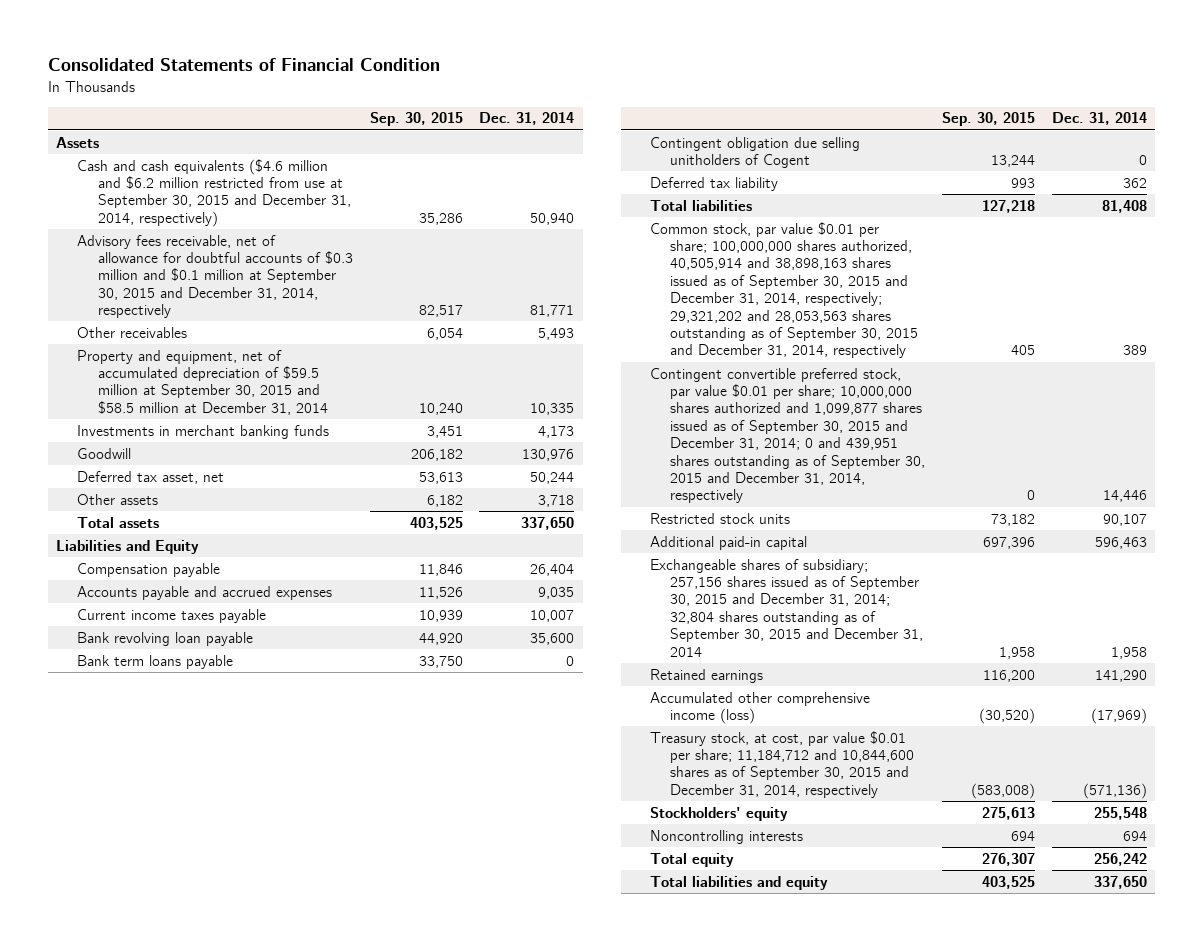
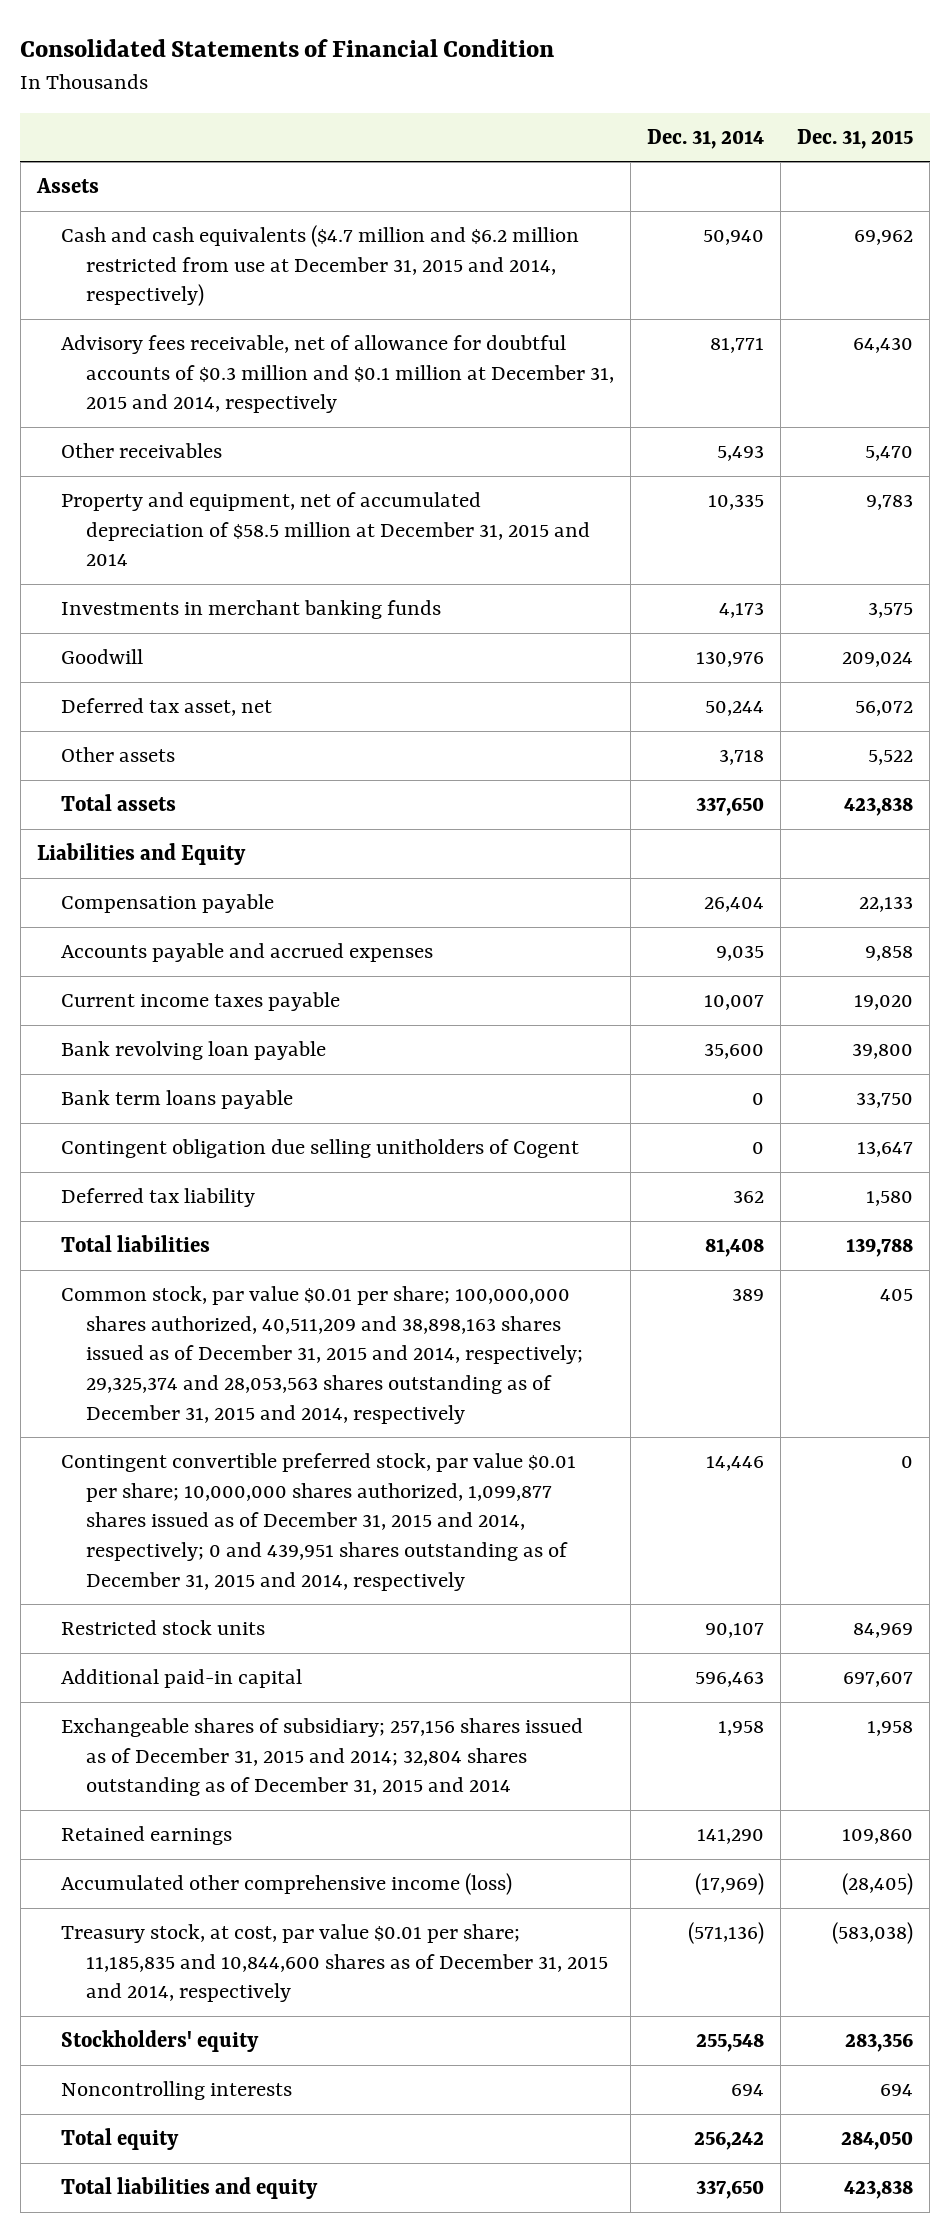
[369,112,463,127] Sep. 30, 2015 -> none
none -> [797,128,914,149] Dec. 31, 2015
[77,158,351,227] Cash and cash equivalents ($4.6 million and $6.2 million restricted from use at September 30, 2015 and December 31, 2014, respectively) -> [61,225,580,307] Cash and cash equivalents ($4.7 million and $6.2 million restricted from use at December 31, 2015 and 2014, respectively)
[77,234,353,319] Advisory fees receivable, net of allowance for doubtful accounts of $0.3 million and $0.1 million at September 30, 2015 and December 31, 2014, respectively -> [61,335,614,414] Advisory fees receivable, net of allowance for doubtful accounts of $0.3 million and $0.1 million at December 31, 2015 and 2014, respectively
[77,349,328,415] Property and equipment, net of accumulated depreciation of $59.5 million at September 30, 2015 and $58.5 million at December 31, 2014 -> [61,492,590,567] Property and equipment, net of accumulated depreciation of $58.5 million at December 31, 2015 and 2014
[649,221,919,359] Common stock, par value $0.01 per share; 100,000,000 shares authorized, 40,505,914 and 38,898,163 shares issued as of September 30, 2015 and December 31, 2014, respectively; 29,321,202 and 28,053,563 shares outstanding as of September 30, 2015 and December 31, 2014, respectively -> [61,1286,583,1424] Common stock, par value $0.01 per share; 100,000,000 shares authorized, 40,511,209 and 38,898,163 shares issued as of December 31, 2015 and 2014, respectively; 29,325,374 and 28,053,563 shares outstanding as of December 31, 2015 and 2014, respectively
[649,367,926,504] Contingent convertible preferred stock, par value $0.01 per share; 10,000,000 shares authorized and 1,099,877 shares issued as of September 30, 2015 and December 31, 2014; 0 and 439,951 shares outstanding as of September 30, 2015 and December 31, 2014, respectively -> [61,1453,577,1591] Contingent convertible preferred stock, par value $0.01 per share; 10,000,000 shares authorized, 1,099,877 shares issued as of December 31, 2015 and 2014, respectively; 0 and 439,951 shares outstanding as of December 31, 2015 and 2014, respectively
[649,558,924,657] Exchangeable shares of subsidiary; 257,156 shares issued as of September 30, 2015 and December 31, 2014; 32,804 shares outstanding as of September 30, 2015 and December 31, 2014 -> [61,1718,584,1797] Exchangeable shares of subsidiary; 257,156 shares issued as of December 31, 2015 and 2014; 32,804 shares outstanding as of December 31, 2015 and 2014
[649,730,915,798] Treasury stock, at cost, par value $0.01 per share; 11,184,712 and 10,844,600 shares as of September 30, 2015 and December 31, 2014, respectively -> [61,1924,608,2003] Treasury stock, at cost, par value $0.01 per share; 11,185,835 and 10,844,600 shares as of December 31, 2015 and 2014, respectively

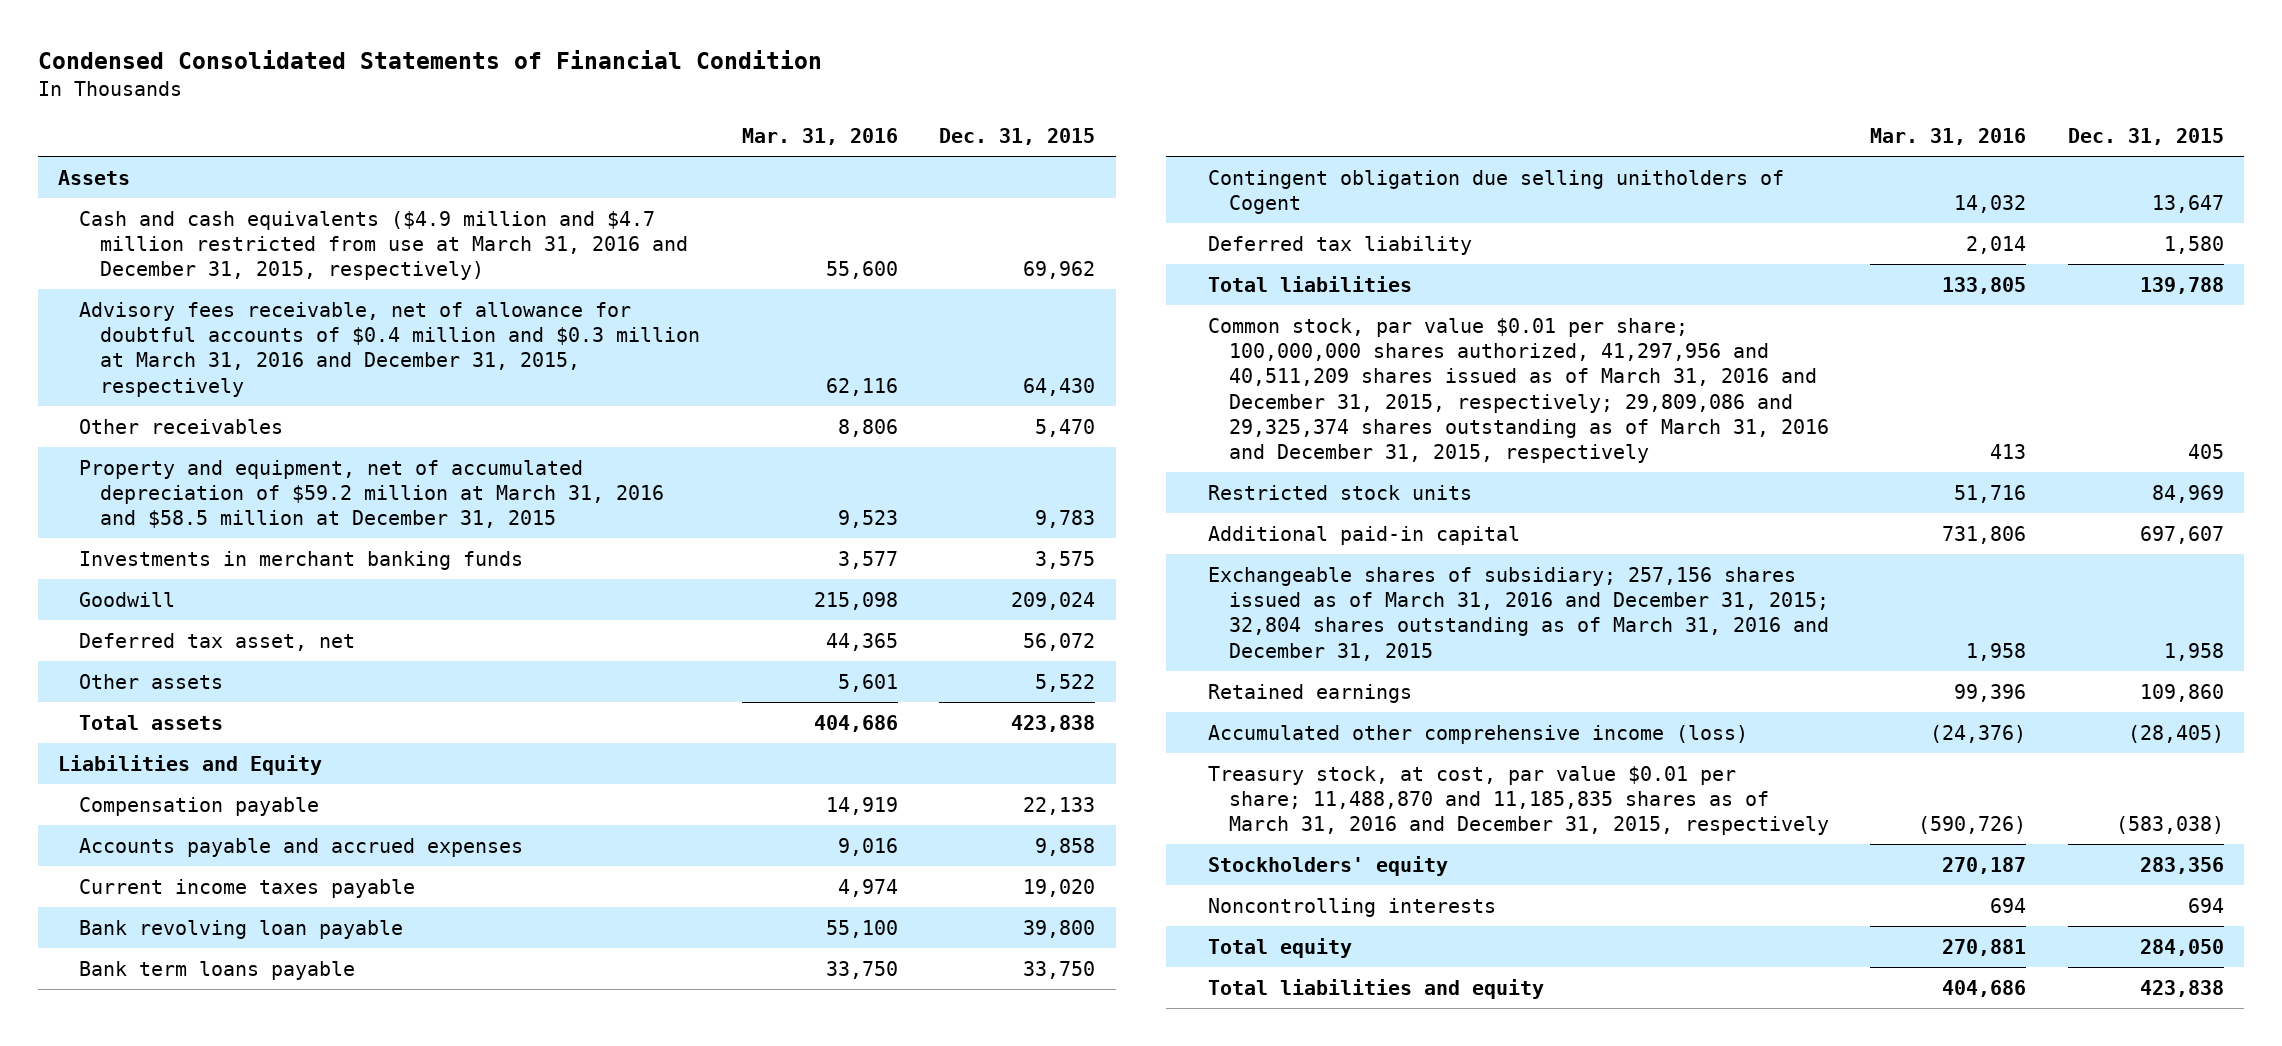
[20,38,555,57] Consolidated Statements of Financial Condition -> [37,49,822,69] Condensed Consolidated Statements of Financial Condition
[646,128,764,149] Dec. 31, 2014 -> none
none -> [741,128,898,146] Mar. 31, 2016
[61,225,580,307] Cash and cash equivalents ($4.7 million and $6.2 million restricted from use at December 31, 2015 and 2014, respectively) -> [79,210,689,281] Cash and cash equivalents ($4.9 million and $4.7 million restricted from use at March 31, 2016 and December 31, 2015, respectively)
[61,335,614,414] Advisory fees receivable, net of allowance for doubtful accounts of $0.3 million and $0.1 million at December 31, 2015 and 2014, respectively -> [79,301,701,397] Advisory fees receivable, net of allowance for doubtful accounts of $0.4 million and $0.3 million at March 31, 2016 and December 31, 2015, respectively
[61,492,590,567] Property and equipment, net of accumulated depreciation of $58.5 million at December 31, 2015 and 2014 -> [79,459,665,529] Property and equipment, net of accumulated depreciation of $59.2 million at March 31, 2016 and $58.5 million at December 31, 2015
[61,1453,577,1591] Contingent convertible preferred stock, par value $0.01 per share; 10,000,000 shares authorized, 1,099,877 shares issued as of December 31, 2015 and 2014, respectively; 0 and 439,951 shares outstanding as of December 31, 2015 and 2014, respectively -> none
[61,1286,583,1424] Common stock, par value $0.01 per share; 100,000,000 shares authorized, 40,511,209 and 38,898,163 shares issued as of December 31, 2015 and 2014, respectively; 29,325,374 and 28,053,563 shares outstanding as of December 31, 2015 and 2014, respectively -> [1207,317,1829,464] Common stock, par value $0.01 per share; 100,000,000 shares authorized, 41,297,956 and 40,511,209 shares issued as of March 31, 2016 and December 31, 2015, respectively; 29,809,086 and 29,325,374 shares outstanding as of March 31, 2016 and December 31, 2015, respectively
[61,1718,584,1797] Exchangeable shares of subsidiary; 257,156 shares issued as of December 31, 2015 and 2014; 32,804 shares outstanding as of December 31, 2015 and 2014 -> [1207,566,1829,661] Exchangeable shares of subsidiary; 257,156 shares issued as of March 31, 2016 and December 31, 2015; 32,804 shares outstanding as of March 31, 2016 and December 31, 2015
[61,1924,608,2003] Treasury stock, at cost, par value $0.01 per share; 11,185,835 and 10,844,600 shares as of December 31, 2015 and 2014, respectively -> [1207,765,1829,836] Treasury stock, at cost, par value $0.01 per share; 11,488,870 and 11,185,835 shares as of March 31, 2016 and December 31, 2015, respectively

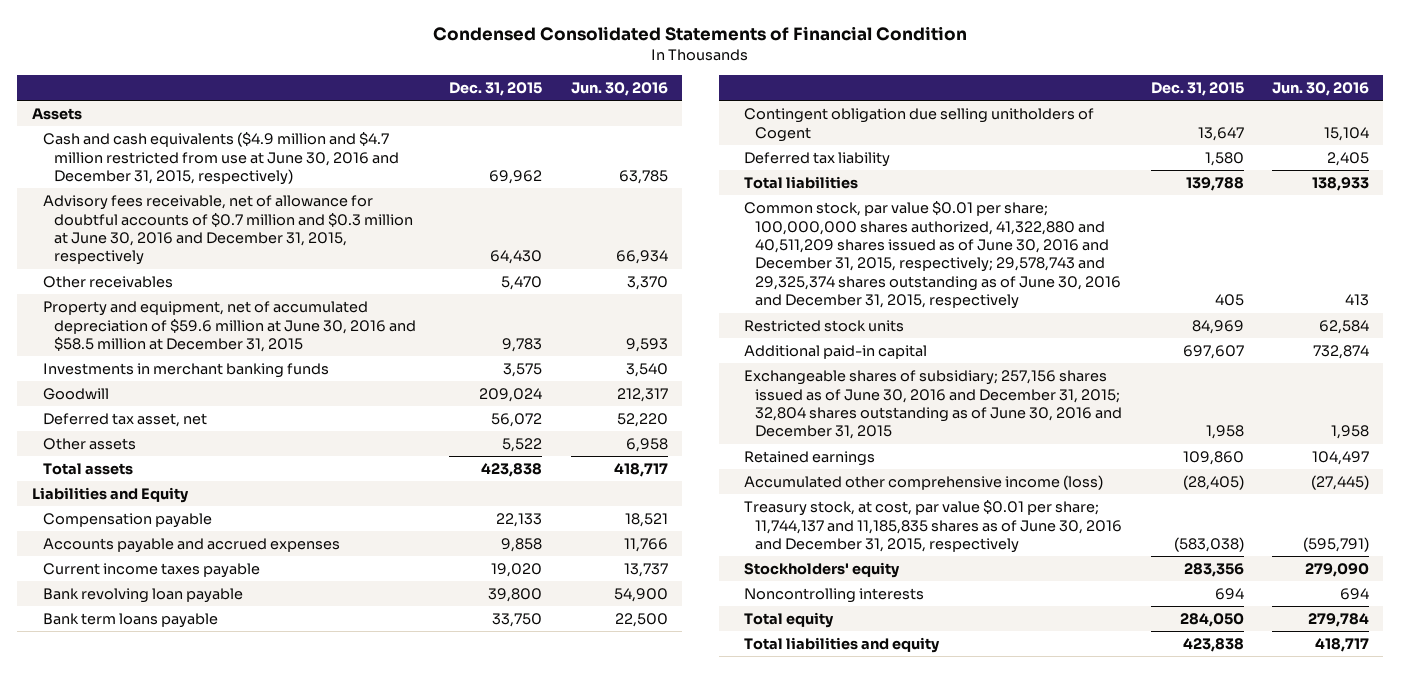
[741,128,898,146] Mar. 31, 2016 -> none
none -> [570,82,668,97] Jun. 30, 2016
[79,210,689,281] Cash and cash equivalents ($4.9 million and $4.7 million restricted from use at March 31, 2016 and December 31, 2015, respectively) -> [42,132,399,185] Cash and cash equivalents ($4.9 million and $4.7 million restricted from use at June 30, 2016 and December 31, 2015, respectively)
[79,301,701,397] Advisory fees receivable, net of allowance for doubtful accounts of $0.4 million and $0.3 million at March 31, 2016 and December 31, 2015, respectively -> [42,195,413,266] Advisory fees receivable, net of allowance for doubtful accounts of $0.7 million and $0.3 million at June 30, 2016 and December 31, 2015, respectively
[79,459,665,529] Property and equipment, net of accumulated depreciation of $59.2 million at March 31, 2016 and $58.5 million at December 31, 2015 -> [42,301,416,352] Property and equipment, net of accumulated depreciation of $59.6 million at June 30, 2016 and $58.5 million at December 31, 2015
[1207,317,1829,464] Common stock, par value $0.01 per share; 100,000,000 shares authorized, 41,297,956 and 40,511,209 shares issued as of March 31, 2016 and December 31, 2015, respectively; 29,809,086 and 29,325,374 shares outstanding as of March 31, 2016 and December 31, 2015, respectively -> [744,201,1121,310] Common stock, par value $0.01 per share; 100,000,000 shares authorized, 41,322,880 and 40,511,209 shares issued as of June 30, 2016 and December 31, 2015, respectively; 29,578,743 and 29,325,374 shares outstanding as of June 30, 2016 and December 31, 2015, respectively
[1207,566,1829,661] Exchangeable shares of subsidiary; 257,156 shares issued as of March 31, 2016 and December 31, 2015; 32,804 shares outstanding as of March 31, 2016 and December 31, 2015 -> [744,370,1122,440] Exchangeable shares of subsidiary; 257,156 shares issued as of June 30, 2016 and December 31, 2015; 32,804 shares outstanding as of June 30, 2016 and December 31, 2015
[1207,765,1829,836] Treasury stock, at cost, par value $0.01 per share; 11,488,870 and 11,185,835 shares as of March 31, 2016 and December 31, 2015, respectively -> [744,500,1122,553] Treasury stock, at cost, par value $0.01 per share; 11,744,137 and 11,185,835 shares as of June 30, 2016 and December 31, 2015, respectively

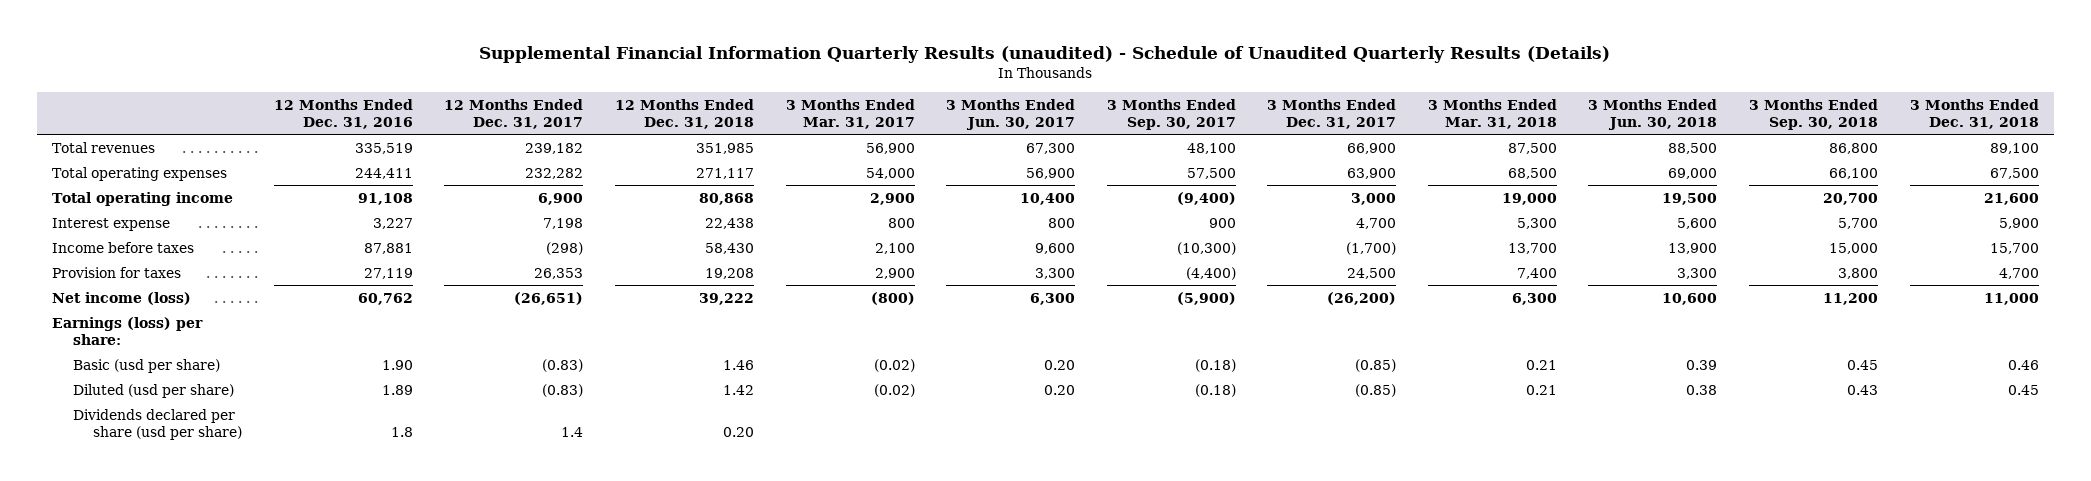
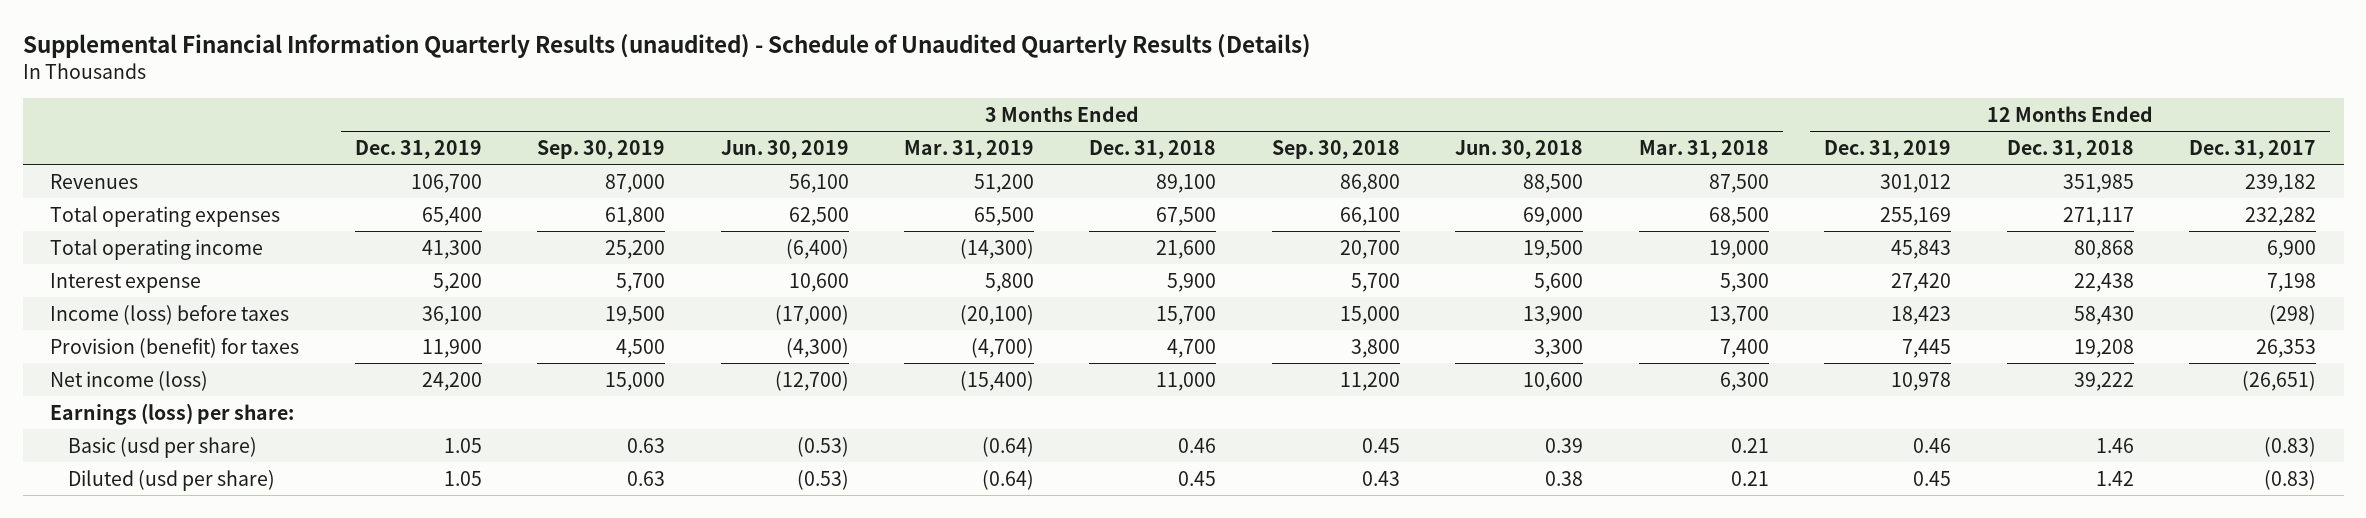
[273,98,413,129] 12 Months Ended Dec. 31, 2016 -> none
[785,98,915,129] 3 Months Ended Mar. 31, 2017 -> none
[946,98,1076,130] 3 Months Ended Jun. 30, 2017 -> none
[1106,98,1236,130] 3 Months Ended Sep. 30, 2017 -> none
[1267,98,1397,129] 3 Months Ended Dec. 31, 2017 -> none
none -> [354,139,482,159] Dec. 31, 2019
none -> [537,139,666,159] Sep. 30, 2019
none -> [720,139,849,159] Jun. 30, 2019
none -> [904,139,1035,159] Mar. 31, 2019
none -> [1824,139,1952,159] Dec. 31, 2019
[52,141,156,153] Total revenues -> [50,173,139,189] Revenues
[52,241,195,253] Income before taxes -> [50,304,290,325] Income (loss) before taxes
[52,266,182,278] Provision for taxes -> [50,337,300,358] Provision (benefit) for taxes
[72,408,243,440] Dividends declared per share (usd per share) -> none

